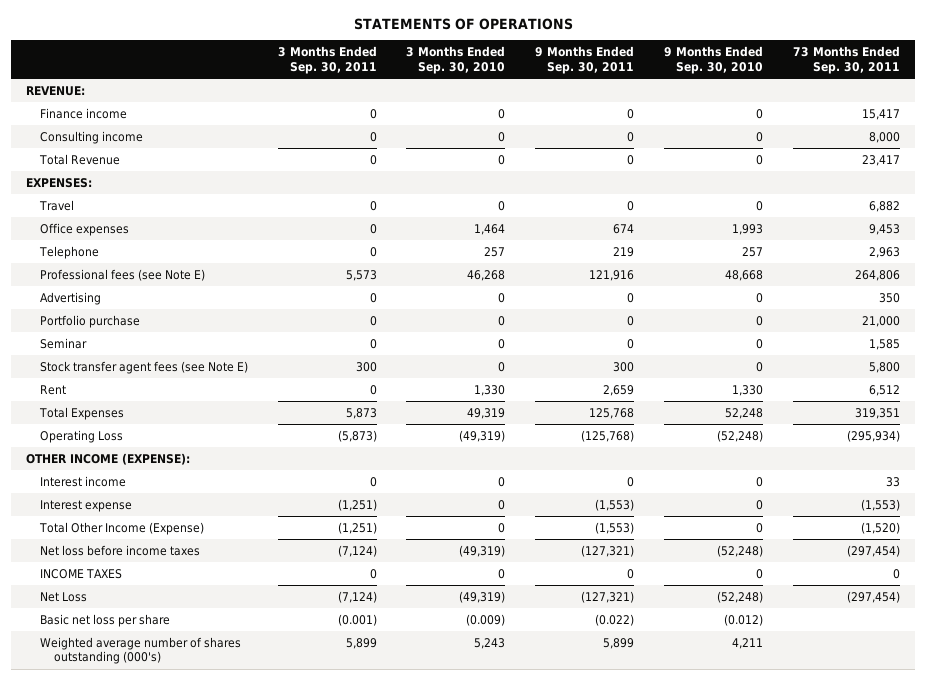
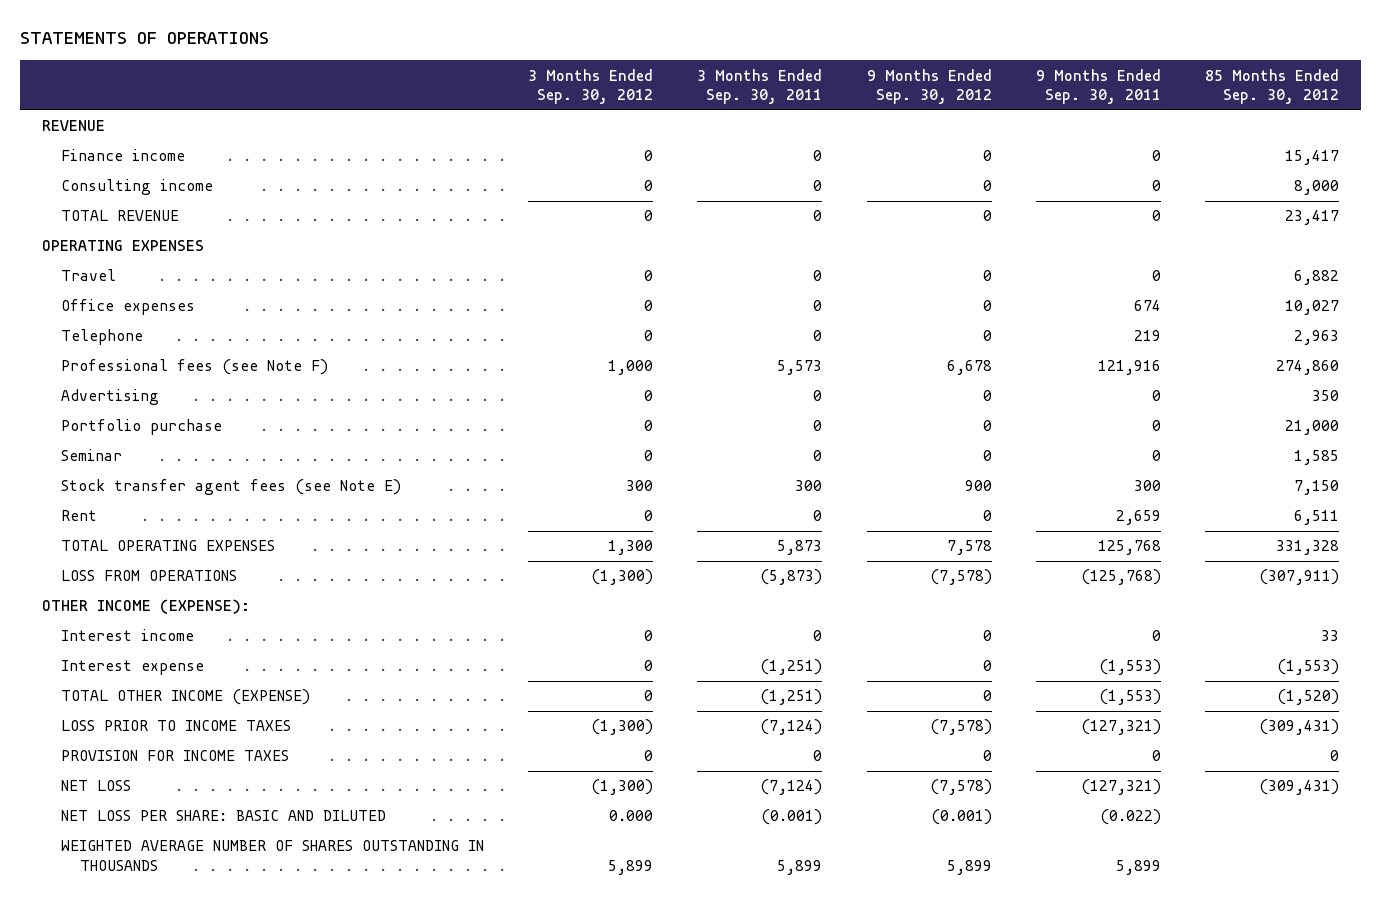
[406,46,506,74] 3 Months Ended Sep. 30, 2010 -> none
[664,46,764,74] 9 Months Ended Sep. 30, 2010 -> none
[792,46,900,74] 73 Months Ended Sep. 30, 2011 -> none
none -> [528,68,654,105] 3 Months Ended Sep. 30, 2012
none -> [866,68,992,105] 9 Months Ended Sep. 30, 2012
none -> [1205,68,1340,105] 85 Months Ended Sep. 30, 2012
[25,85,85,96] REVENUE: -> [42,120,106,132] REVENUE
[38,153,120,165] Total Revenue -> [60,210,179,222] TOTAL REVENUE
[25,177,92,188] EXPENSES: -> [42,240,205,252] OPERATING EXPENSES
[39,268,205,281] Professional fees (see Note E) -> [60,359,328,376] Professional fees (see Note F)
[38,406,124,420] Total Expenses -> [60,540,275,552] TOTAL OPERATING EXPENSES
[39,429,123,443] Operating Loss -> [60,570,237,582] LOSS FROM OPERATIONS
[38,521,204,535] Total Other Income (Expense) -> [60,689,310,706] TOTAL OTHER INCOME (EXPENSE)
[39,544,200,556] Net loss before income taxes -> [60,720,291,732] LOSS PRIOR TO INCOME TAXES
[39,568,122,579] INCOME TAXES -> [60,750,289,762] PROVISION FOR INCOME TAXES
[39,591,87,602] Net Loss -> [60,780,131,792] NET LOSS
[39,613,170,627] Basic net loss per share -> [60,810,386,822] NET LOSS PER SHARE: BASIC AND DILUTED
[39,636,241,665] Weighted average number of shares outstanding (000's) -> [60,840,484,872] WEIGHTED AVERAGE NUMBER OF SHARES OUTSTANDING IN THOUSANDS

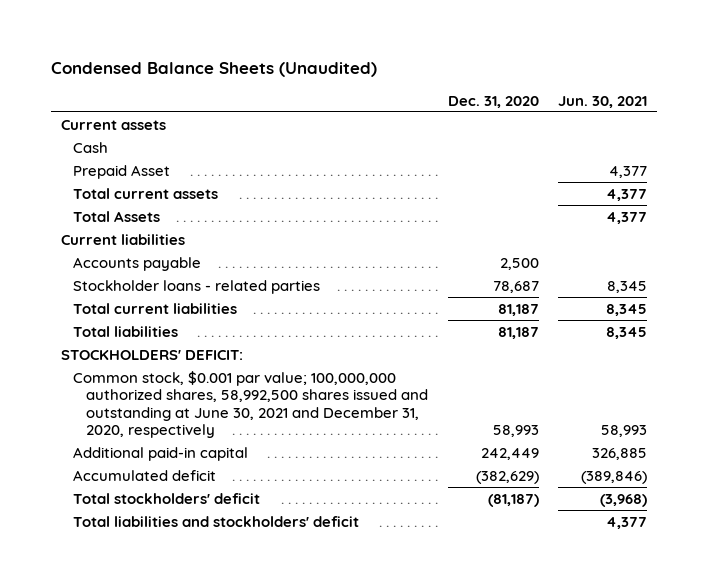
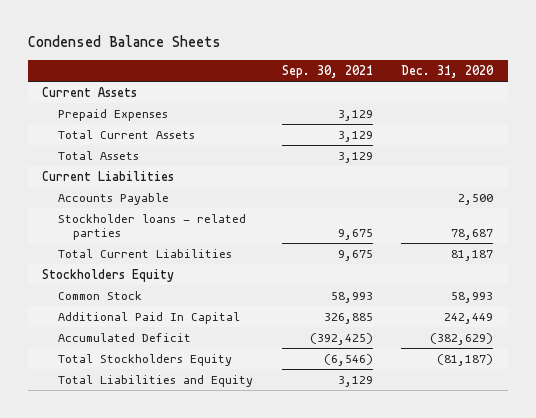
[50,62,377,78] Condensed Balance Sheets (Unaudited) -> [27,35,221,48] Condensed Balance Sheets
[557,95,647,108] Jun. 30, 2021 -> none
none -> [281,64,373,78] Sep. 30, 2021
[73,141,109,153] Cash -> none
[60,119,166,130] Current assets -> [42,86,138,97] Current Assets
[73,164,171,179] Prepaid Asset -> [57,108,168,121] Prepaid Expenses
[73,187,219,199] Total current assets -> [57,129,195,139] Total Current Assets
[60,233,185,245] Current liabilities -> [42,170,175,181] Current Liabilities
[73,256,202,271] Accounts payable -> [57,192,169,205] Accounts Payable
[73,325,179,337] Total liabilities -> none
[73,302,238,314] Total current liabilities -> [57,248,232,258] Total Current Liabilities
[60,349,243,360] STOCKHOLDERS' DEFICIT: -> [42,268,175,282] Stockholders Equity
[73,370,429,438] Common stock, $0.001 par value; 100,000,000 authorized shares, 58,992,500 shares issued and outstanding at June 30, 2021 and December 31, 2020, respectively -> [57,290,142,300] Common Stock
[73,446,249,461] Additional paid-in capital -> [57,311,240,324] Additional Paid In Capital
[73,469,217,481] Accumulated deficit -> [57,332,191,342] Accumulated Deficit
[73,492,261,504] Total stockholders' deficit -> [57,353,232,366] Total Stockholders Equity
[73,515,360,527] Total liabilities and stockholders' deficit -> [57,374,253,387] Total Liabilities and Equity

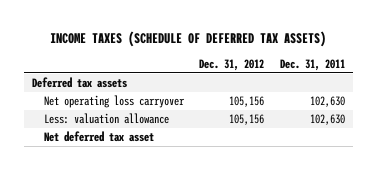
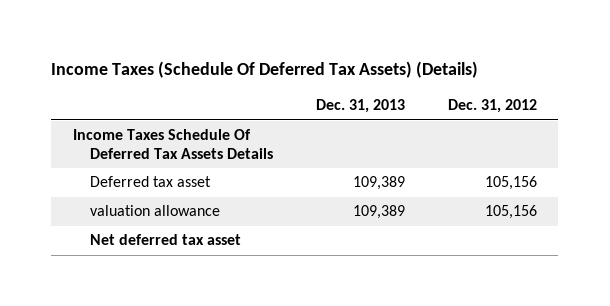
[50,30,327,47] INCOME TAXES (SCHEDULE OF DEFERRED TAX ASSETS) -> [51,61,479,79] Income Taxes (Schedule Of Deferred Tax Assets) (Details)
[279,58,345,71] Dec. 31, 2011 -> none
none -> [315,99,405,114] Dec. 31, 2013
[31,77,127,89] Deferred tax assets -> none
none -> [72,129,273,159] Income Taxes Schedule Of Deferred Tax Assets Details
[43,95,185,109] Net operating loss carryover -> [89,176,211,188] Deferred tax asset
[43,113,169,125] Less: valuation allowance -> [89,205,220,217] valuation allowance

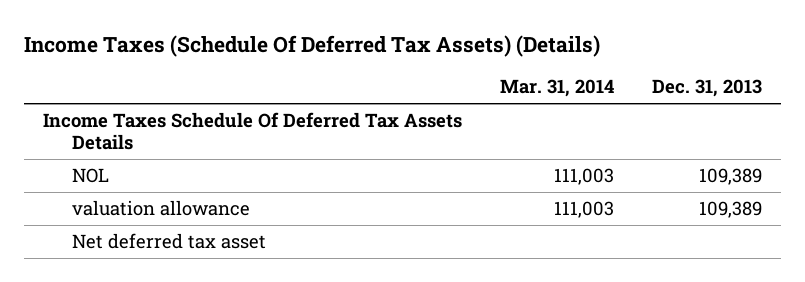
[447,99,537,114] Dec. 31, 2012 -> none
none -> [500,79,615,98] Mar. 31, 2014
[89,176,211,188] Deferred tax asset -> [71,168,109,184] NOL

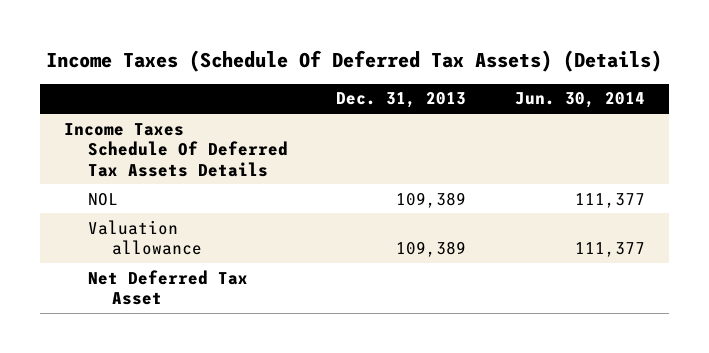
[500,79,615,98] Mar. 31, 2014 -> none
none -> [514,92,645,109] Jun. 30, 2014
[71,200,250,217] valuation allowance -> [88,219,203,256] Valuation allowance
[71,233,266,250] Net deferred tax asset -> [88,269,249,306] Net Deferred Tax Asset

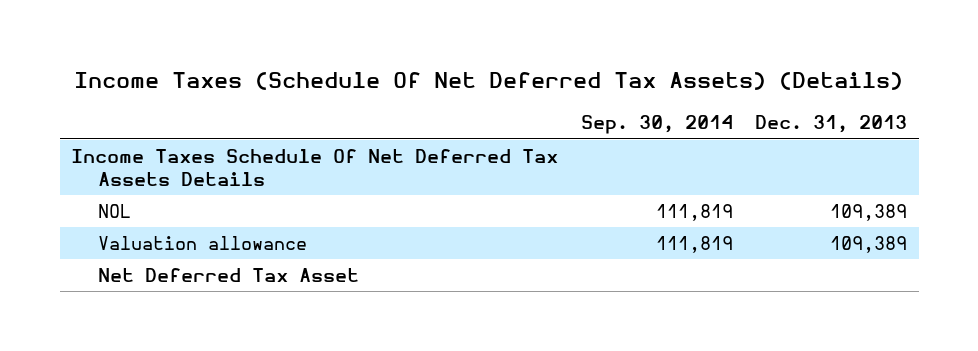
[46,49,663,72] Income Taxes (Schedule Of Deferred Tax Assets) (Details) -> [74,72,904,91] Income Taxes (Schedule Of Net Deferred Tax Assets) (Details)
[514,92,645,109] Jun. 30, 2014 -> none
none -> [580,115,733,135] Sep. 30, 2014
[63,122,289,177] Income Taxes Schedule Of Deferred Tax Assets Details -> [71,149,559,187] Income Taxes Schedule Of Net Deferred Tax Assets Details

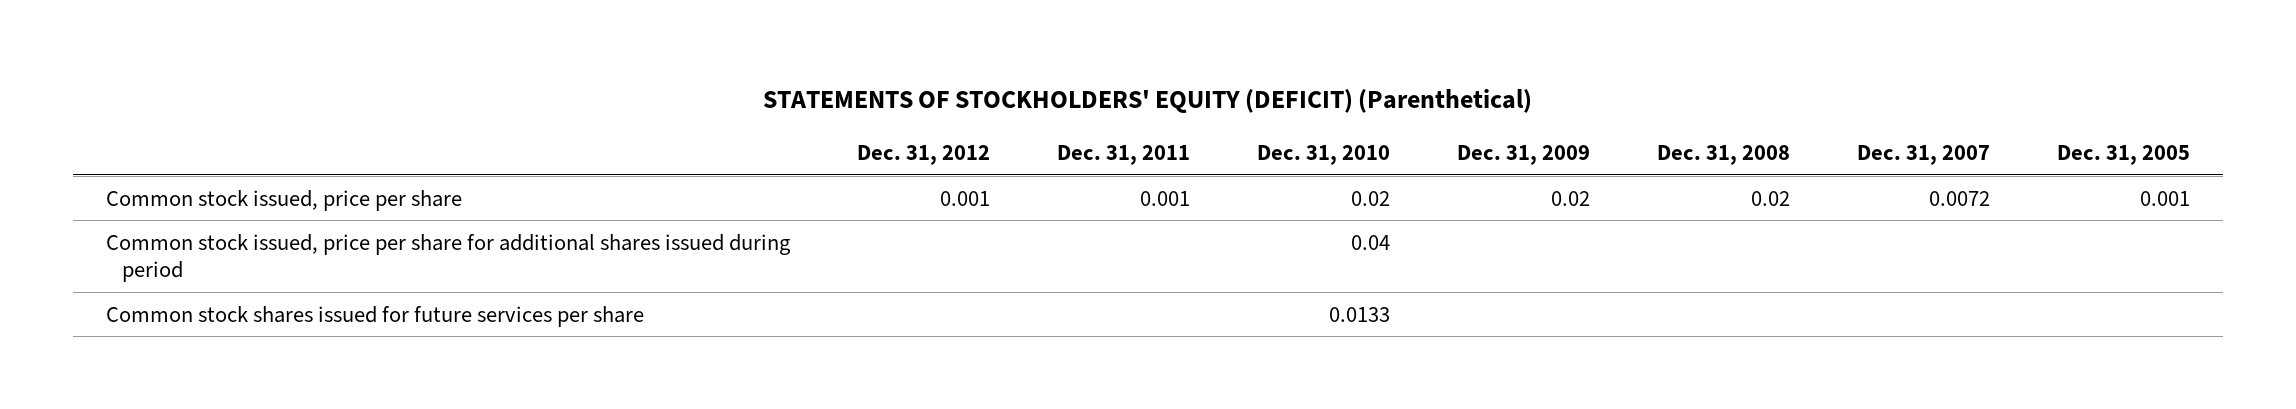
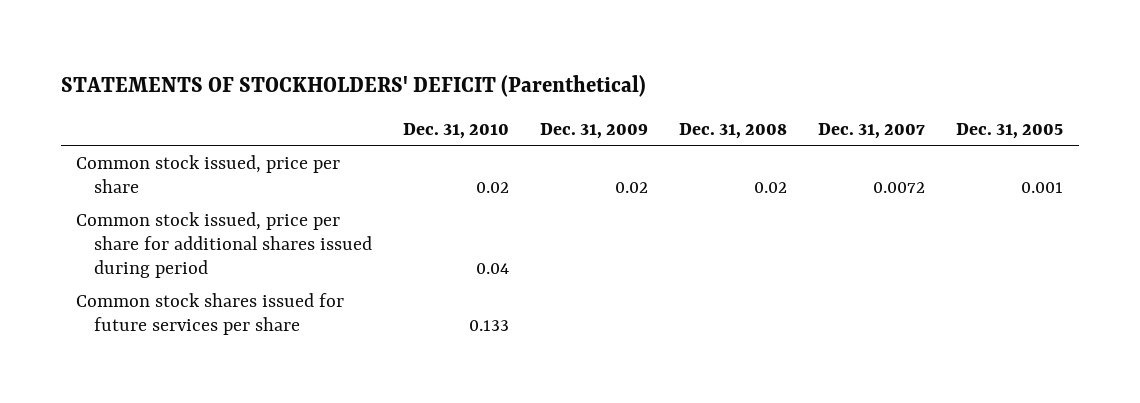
[762,88,1532,113] STATEMENTS OF STOCKHOLDERS' EQUITY (DEFICIT) (Parenthetical) -> [60,75,646,98] STATEMENTS OF STOCKHOLDERS' DEFICIT (Parenthetical)
[857,144,991,165] Dec. 31, 2012 -> none
[1057,144,1191,165] Dec. 31, 2011 -> none
[1329,306,1391,322] 0.0133 -> [468,320,509,332] 0.133

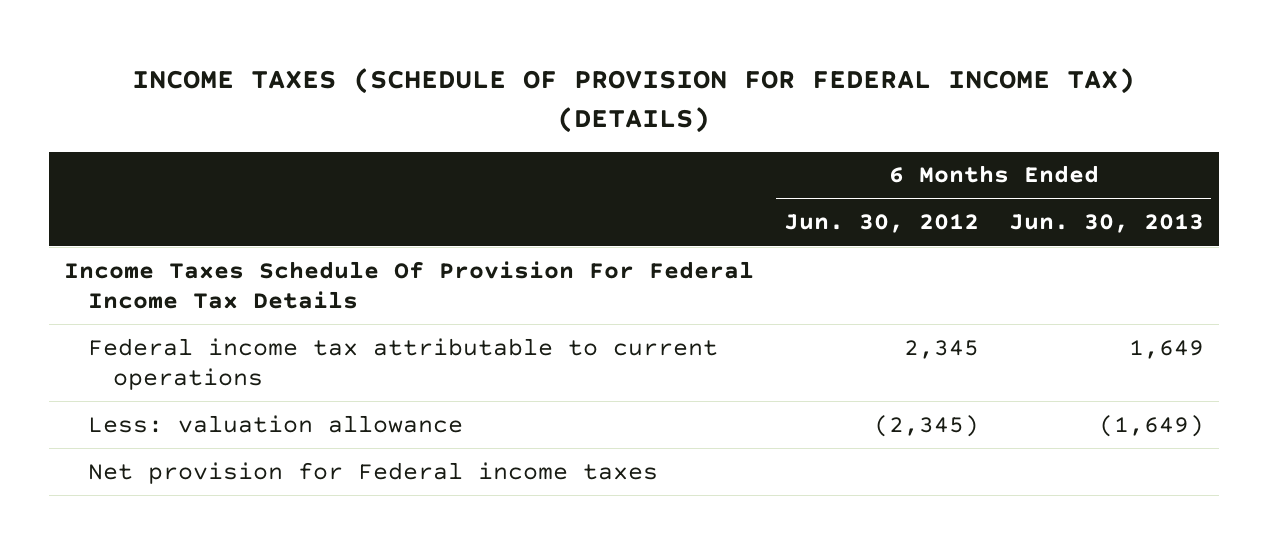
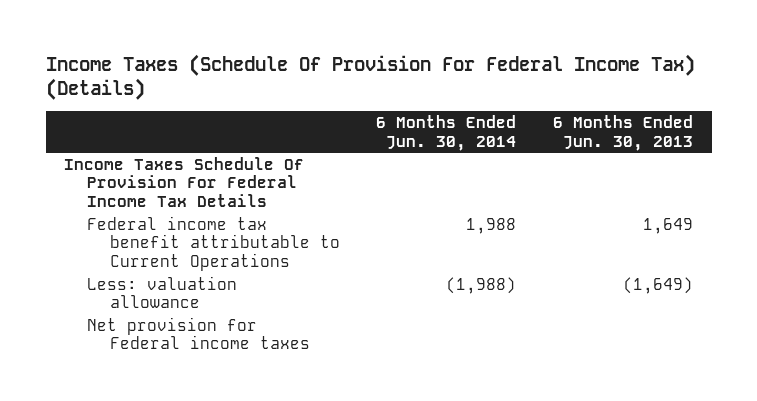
[131,67,1135,133] INCOME TAXES (SCHEDULE OF PROVISION FOR FEDERAL INCOME TAX) (DETAILS) -> [45,53,695,101] Income Taxes (Schedule Of Provision For Federal Income Tax) (Details)
[783,214,979,234] Jun. 30, 2012 -> none
none -> [376,115,517,151] 6 Months Ended Jun. 30, 2014
[88,337,719,390] Federal income tax attributable to current operations -> [86,216,340,271] Federal income tax benefit attributable to Current Operations

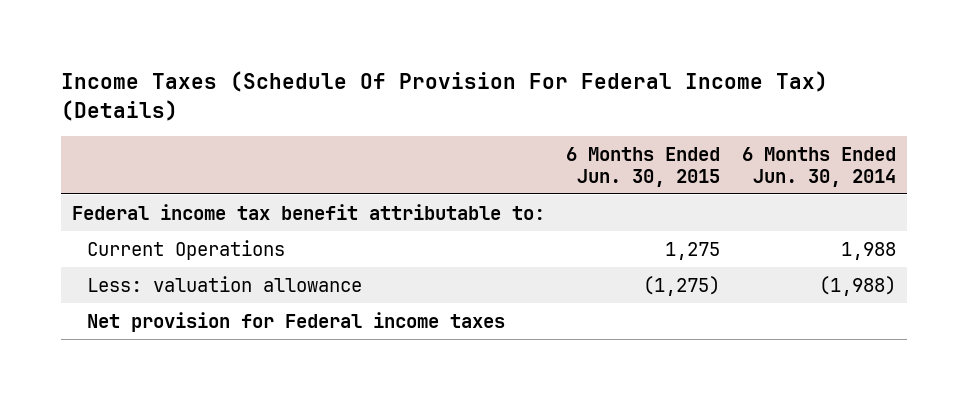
[553,115,694,151] 6 Months Ended Jun. 30, 2013 -> none
none -> [566,146,721,187] 6 Months Ended Jun. 30, 2015
[64,157,305,207] Income Taxes Schedule Of Provision For Federal Income Tax Details -> none
none -> [71,203,545,220] Federal income tax benefit attributable to:
[86,216,340,271] Federal income tax benefit attributable to Current Operations -> [86,239,285,260] Current Operations

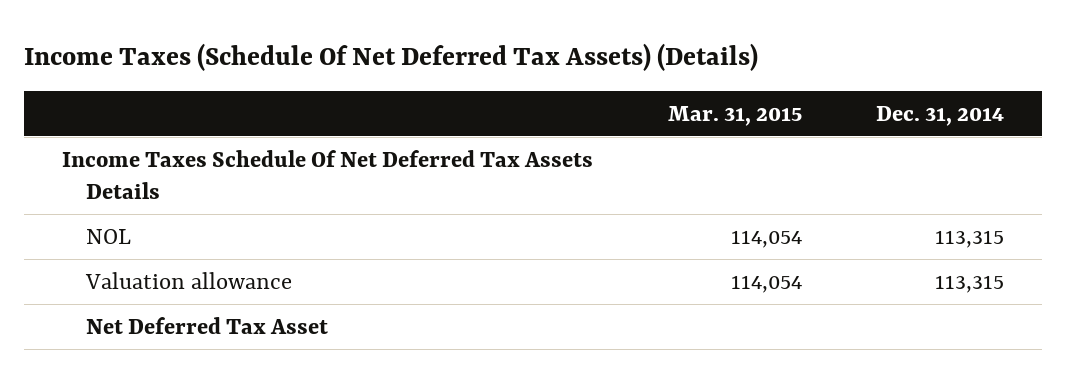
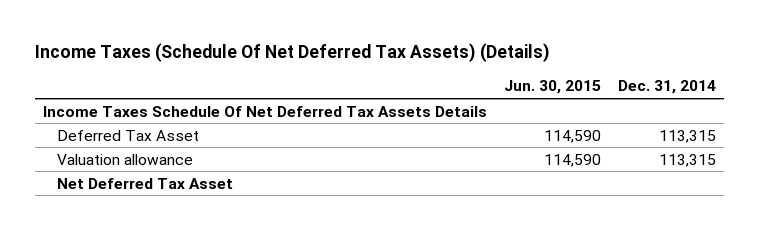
[667,105,802,126] Mar. 31, 2015 -> none
none -> [503,80,601,95] Jun. 30, 2015
[85,228,131,244] NOL -> [56,129,199,141] Deferred Tax Asset

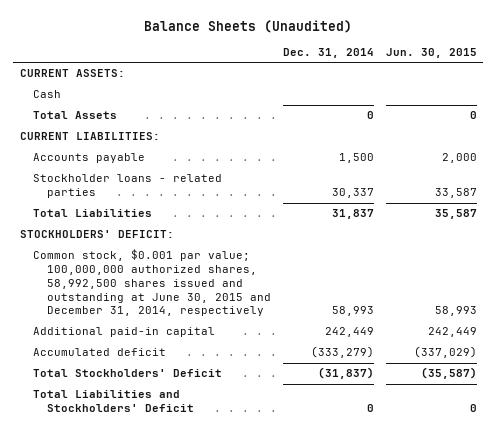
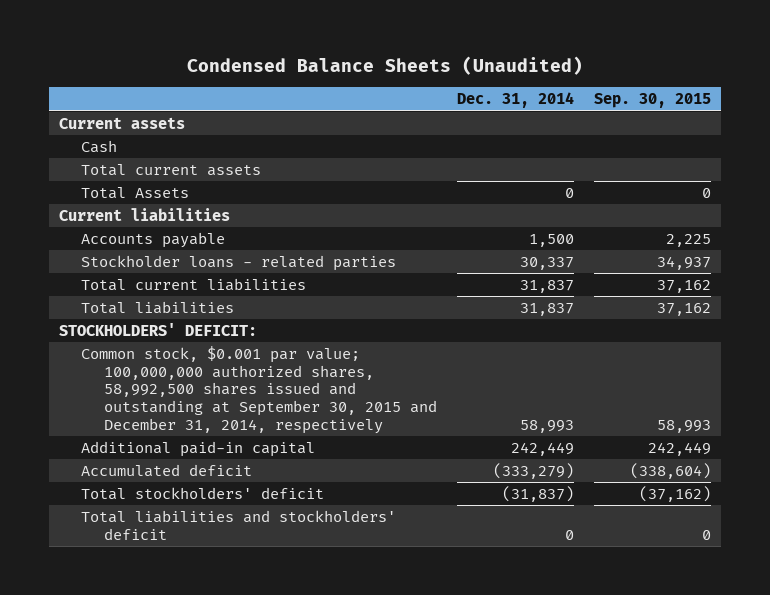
[144,19,353,33] Balance Sheets (Unaudited) -> [186,56,583,76] Condensed Balance Sheets (Unaudited)
[386,48,478,59] Jun. 30, 2015 -> none
none -> [594,93,712,109] Sep. 30, 2015
[19,69,125,78] CURRENT ASSETS: -> [58,116,185,129] Current assets
none -> [81,163,262,176] Total current assets
[19,132,160,141] CURRENT LIABILITIES: -> [58,207,230,221] Current liabilities
none -> [81,277,307,291] Total current liabilities
[33,209,153,218] Total Liabilities -> [81,300,235,314] Total liabilities
[33,249,271,317] Common stock, $0.001 par value; 100,000,000 authorized shares, 58,992,500 shares issued and outstanding at June 30, 2015 and December 31, 2014, respectively -> [81,345,438,434] Common stock, $0.001 par value; 100,000,000 authorized shares, 58,992,500 shares issued and outstanding at September 30, 2015 and December 31, 2014, respectively
[33,369,223,378] Total Stockholders' Deficit -> [81,486,325,500] Total stockholders' deficit
[33,390,194,413] Total Liabilities and Stockholders' Deficit -> [81,509,397,540] Total liabilities and stockholders' deficit

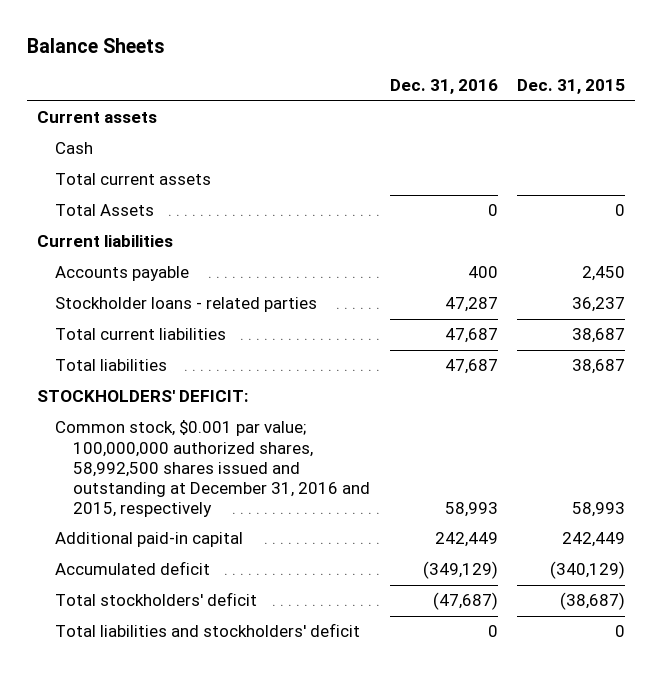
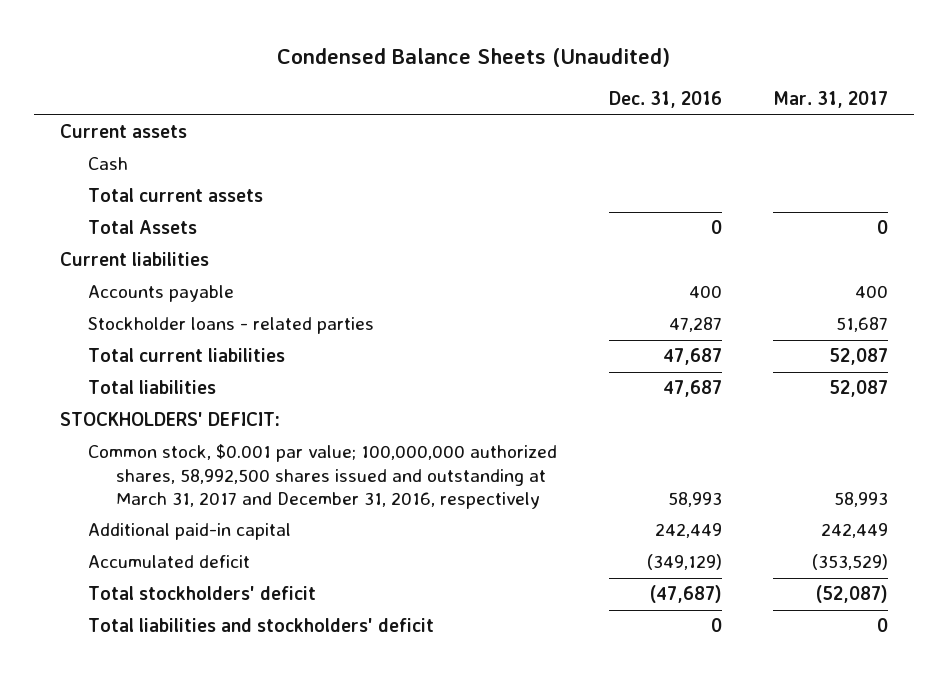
[27,38,166,54] Balance Sheets -> [276,47,670,67] Condensed Balance Sheets (Unaudited)
[517,79,626,95] Dec. 31, 2015 -> none
none -> [773,91,889,109] Mar. 31, 2017
[55,420,371,517] Common stock, $0.001 par value; 100,000,000 authorized shares, 58,992,500 shares issued and outstanding at December 31, 2016 and 2015, respectively -> [87,444,557,509] Common stock, $0.001 par value; 100,000,000 authorized shares, 58,992,500 shares issued and outstanding at March 31, 2017 and December 31, 2016, respectively

